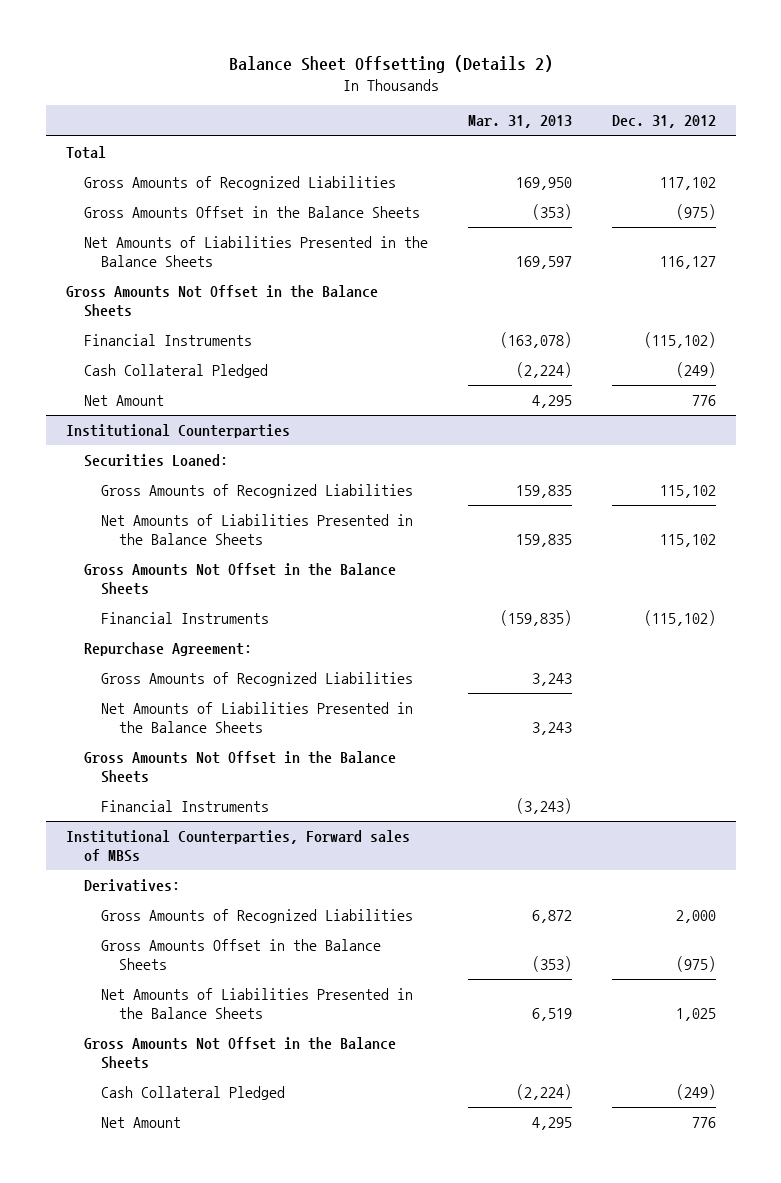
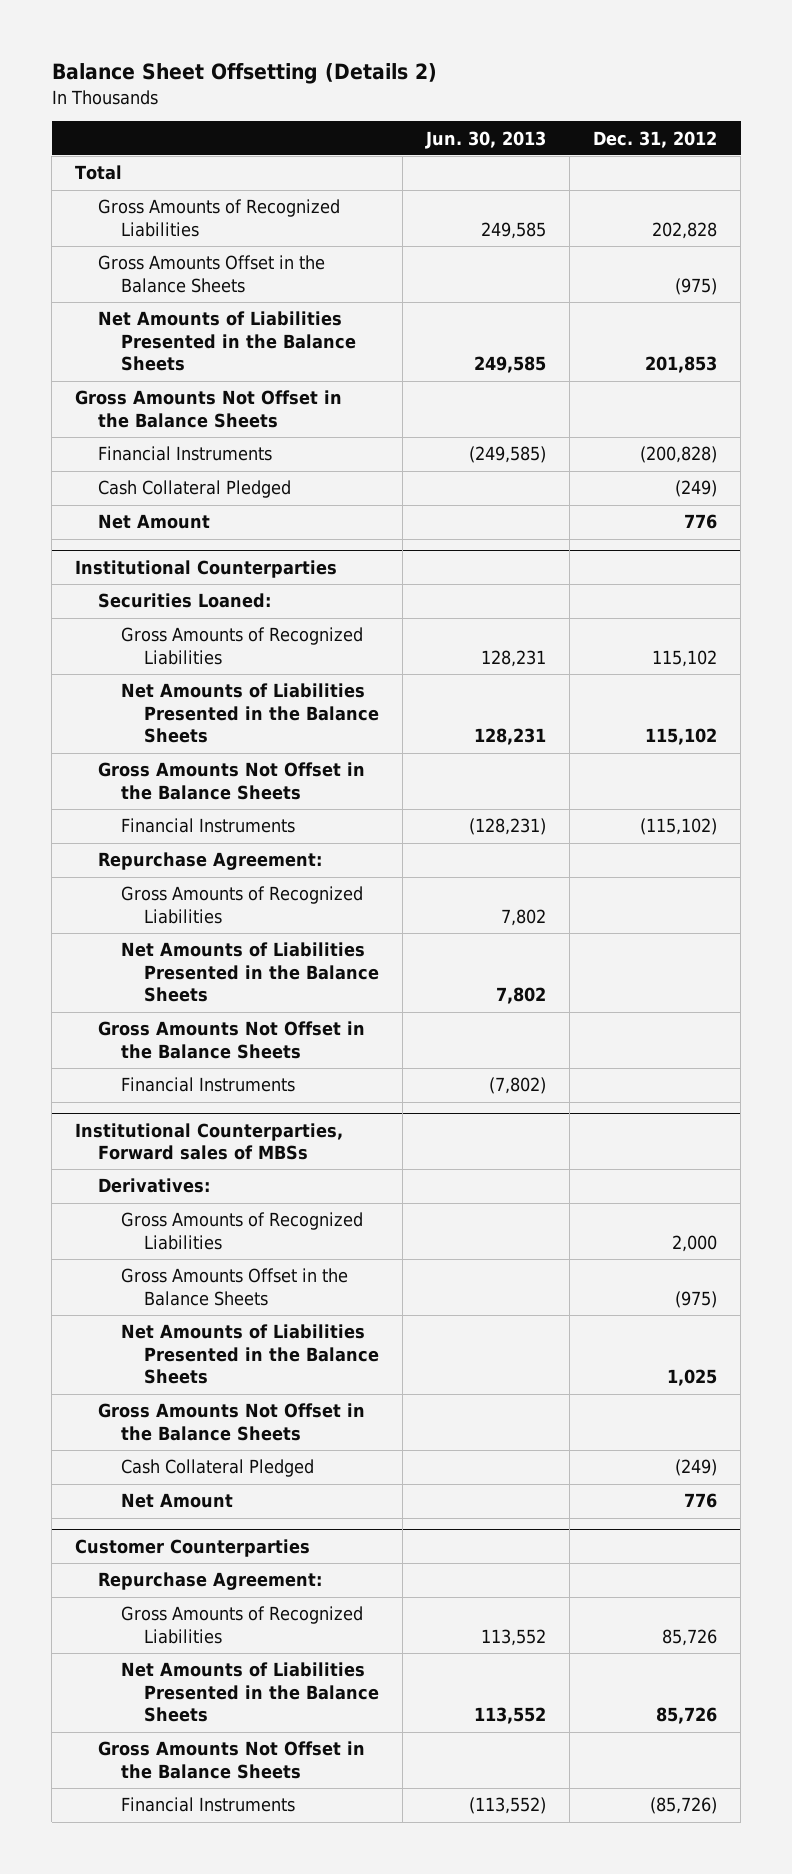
[467,115,572,129] Mar. 31, 2013 -> none
none -> [424,130,546,149] Jun. 30, 2013
[659,176,716,190] 117,102 -> [651,221,717,239] 202,828
[659,256,716,270] 116,127 -> [644,356,717,374] 201,853
[643,331,716,348] (115,102) -> [639,446,717,464] (200,828)
none -> [75,1538,311,1557] Customer Counterparties
none -> [98,1572,323,1591] Repurchase Agreement:
none -> [120,1606,363,1644] Gross Amounts of Recognized Liabilities
none -> [120,1662,379,1723] Net Amounts of Liabilities Presented in the Balance Sheets
none -> [98,1741,366,1779] Gross Amounts Not Offset in the Balance Sheets
none -> [120,1797,295,1813] Financial Instruments

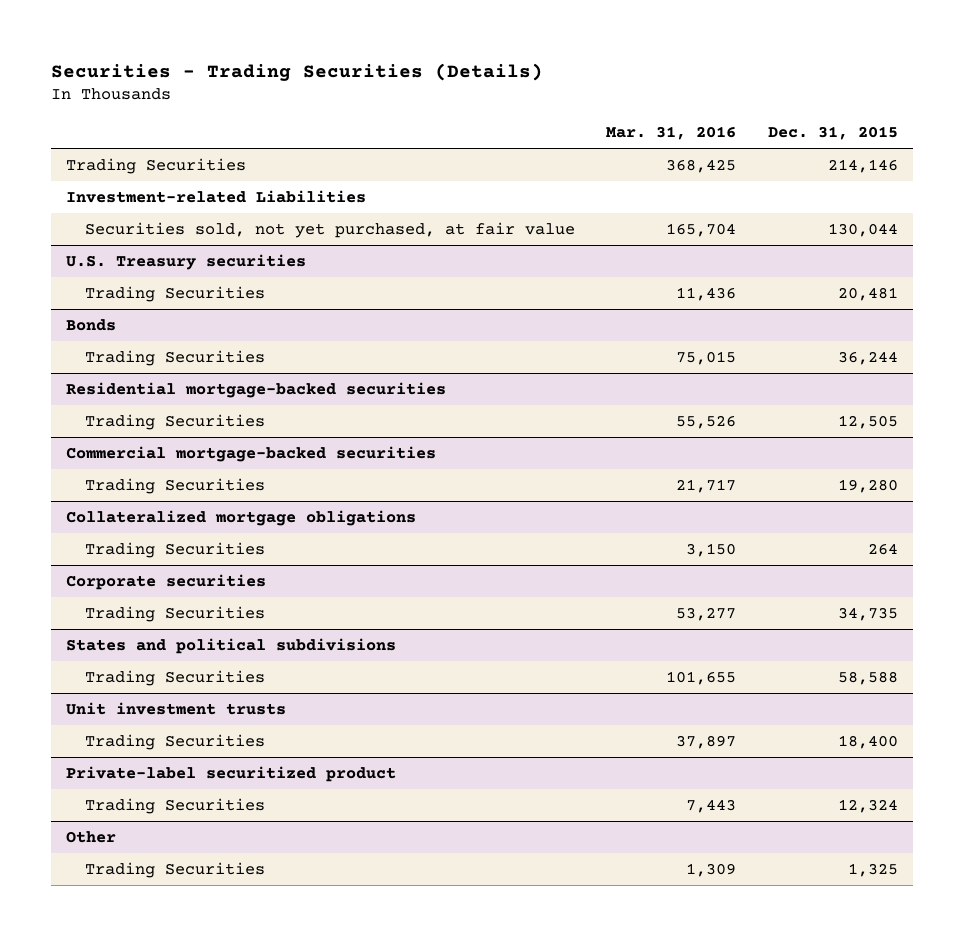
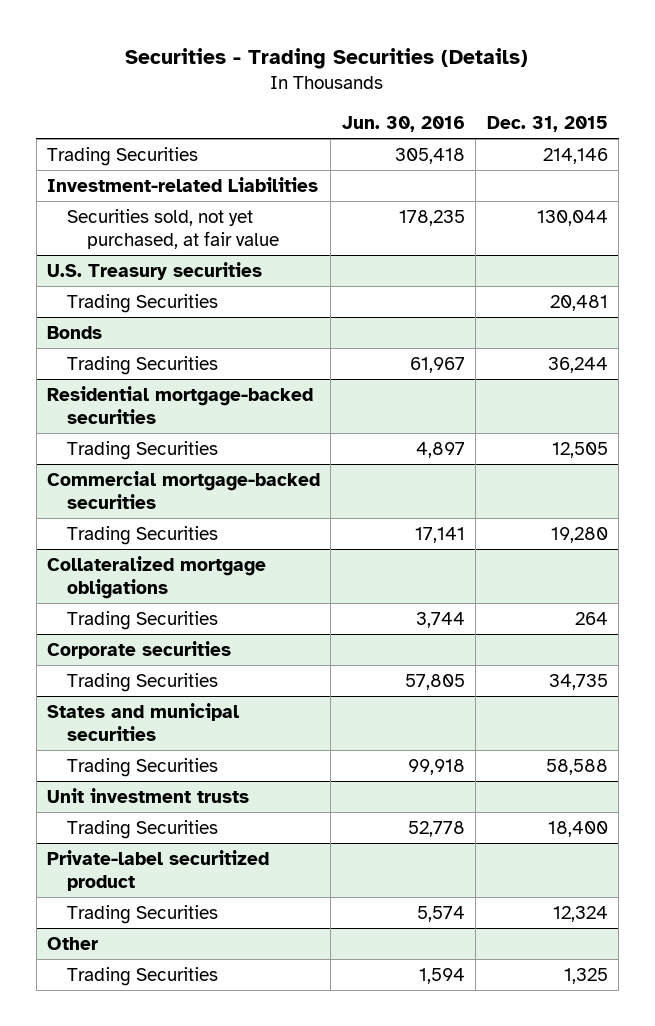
[606,125,737,140] Mar. 31, 2016 -> none
none -> [341,115,465,132] Jun. 30, 2016
[66,637,397,654] States and political subdivisions -> [46,702,239,742] States and municipal securities

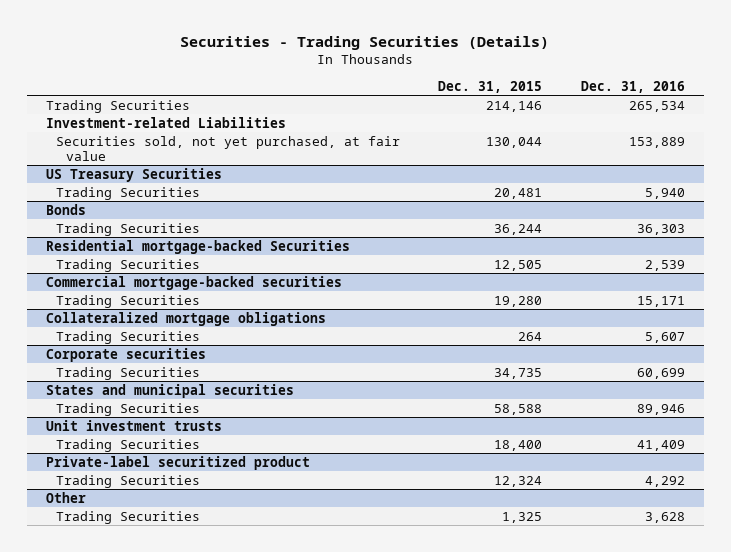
[341,115,465,132] Jun. 30, 2016 -> none
none -> [580,80,685,93] Dec. 31, 2016
[46,261,262,280] U.S. Treasury securities -> [45,167,222,182] US Treasury Securities
[46,385,313,425] Residential mortgage-backed securities -> [45,239,350,254] Residential mortgage-backed Securities

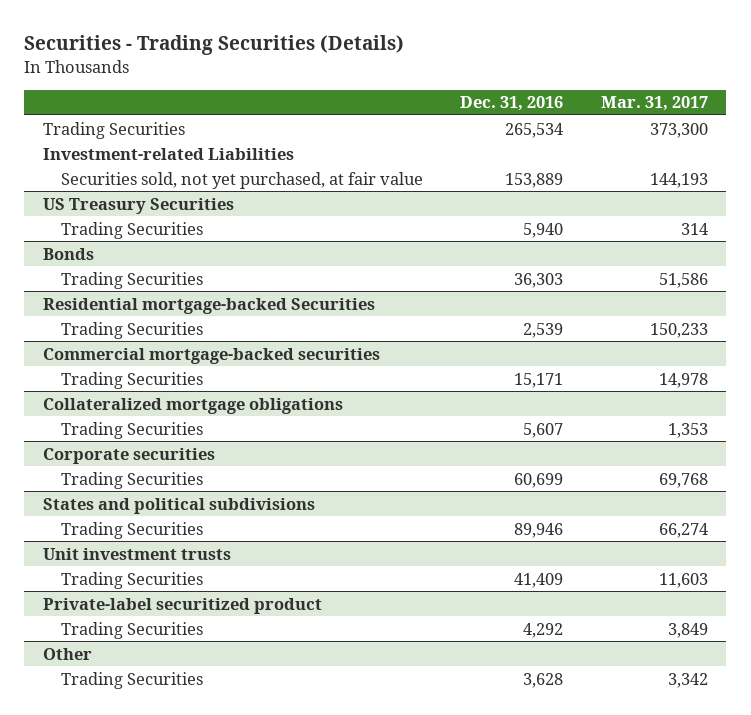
[438,80,543,93] Dec. 31, 2015 -> none
none -> [600,96,708,112] Mar. 31, 2017
[45,383,294,398] States and municipal securities -> [42,497,315,514] States and political subdivisions

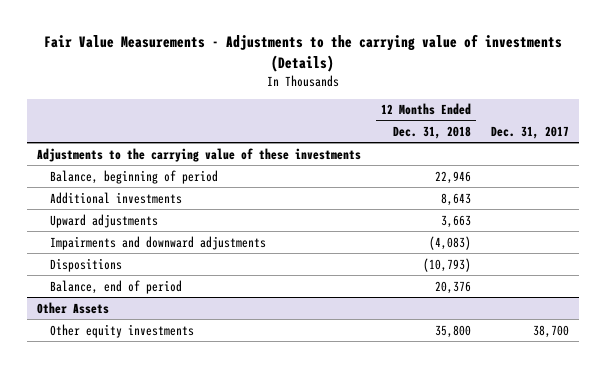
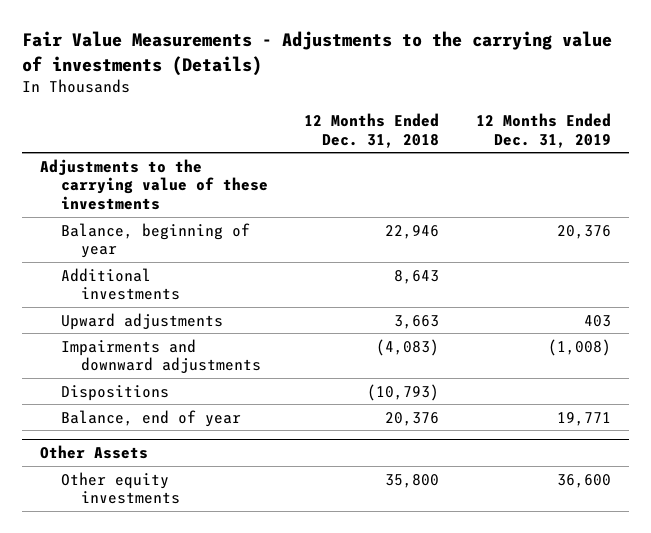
[490,125,569,139] Dec. 31, 2017 -> none
none -> [475,113,611,148] 12 Months Ended Dec. 31, 2019
[50,169,219,184] Balance, beginning of period -> [60,222,250,259] Balance, beginning of year
[50,279,183,294] Balance, end of period -> [60,409,241,427] Balance, end of year

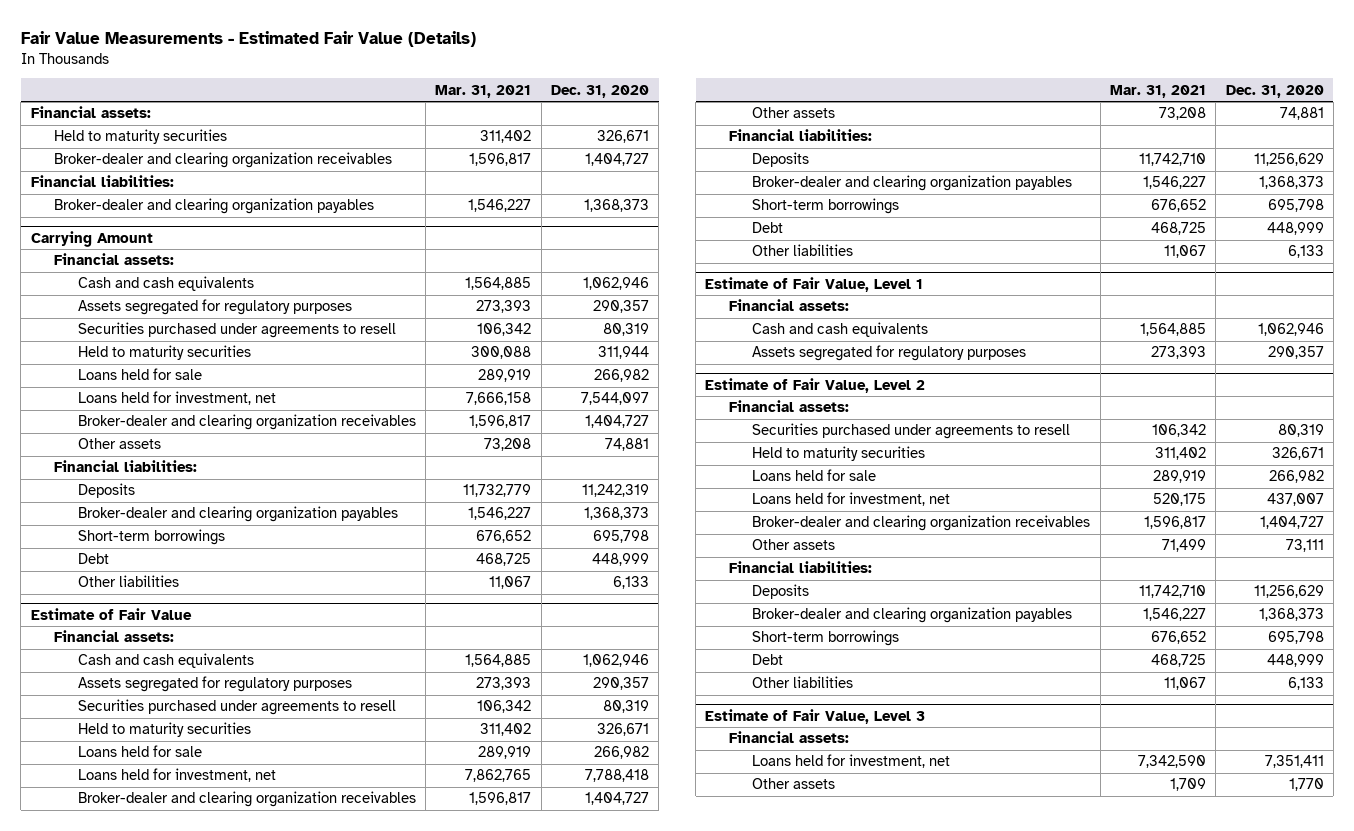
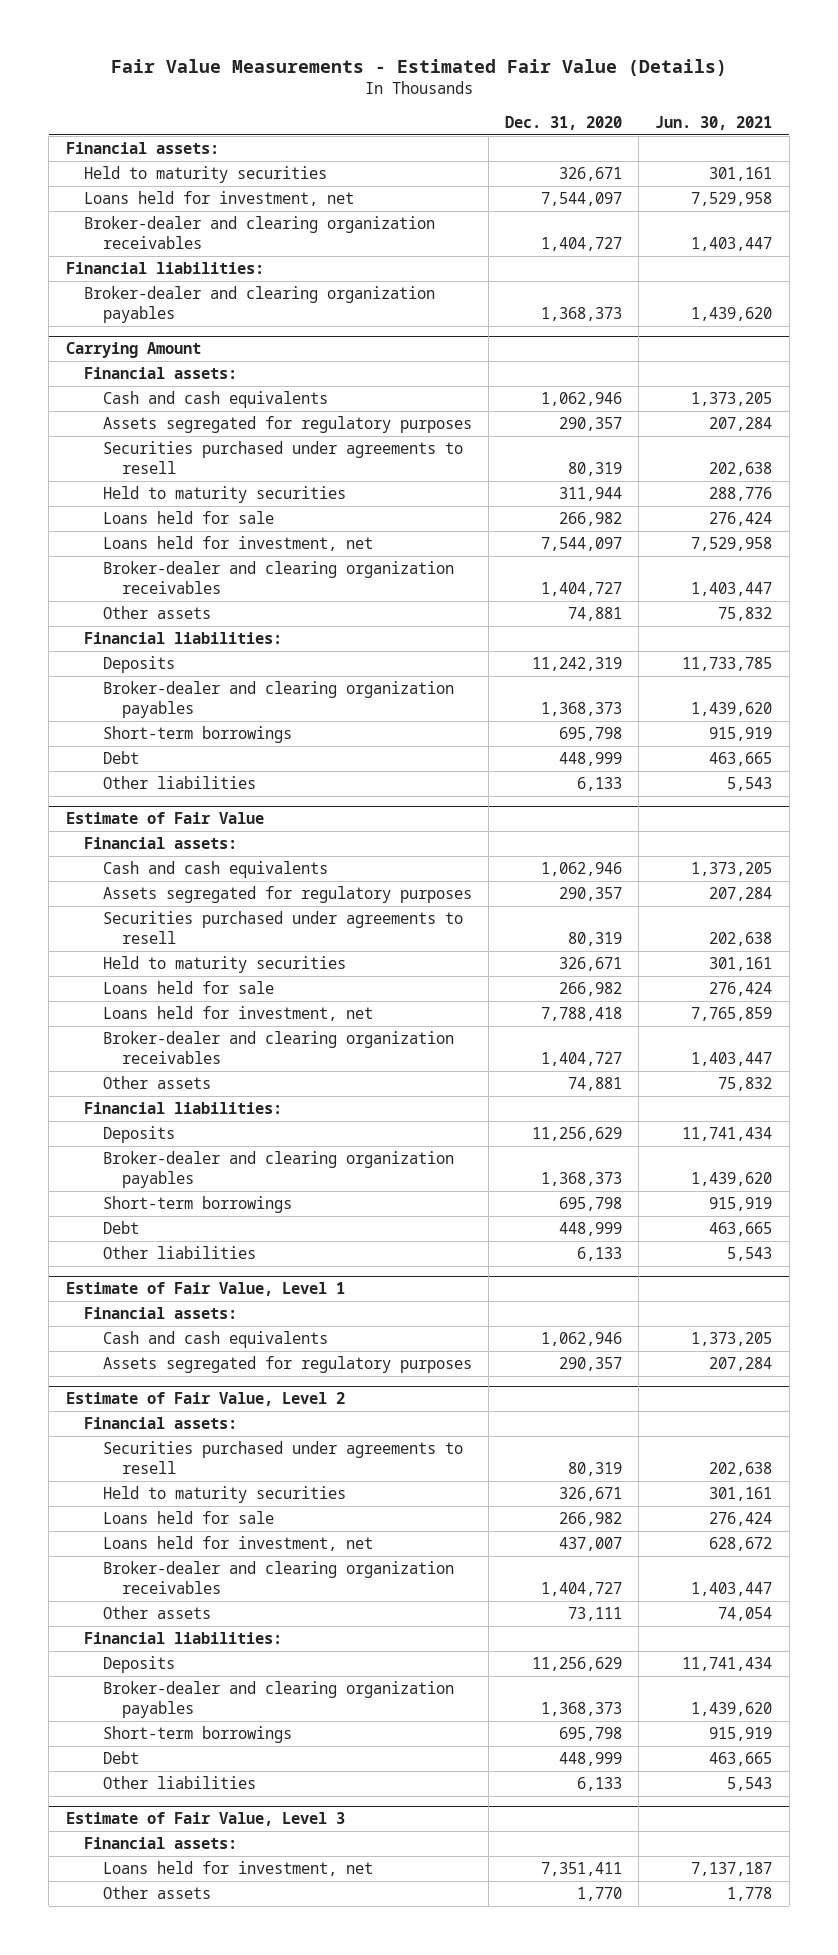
[435,84,532,98] Mar. 31, 2021 -> none
none -> [655,115,773,130] Jun. 30, 2021
none -> [84,190,355,206] Loans held for investment, net

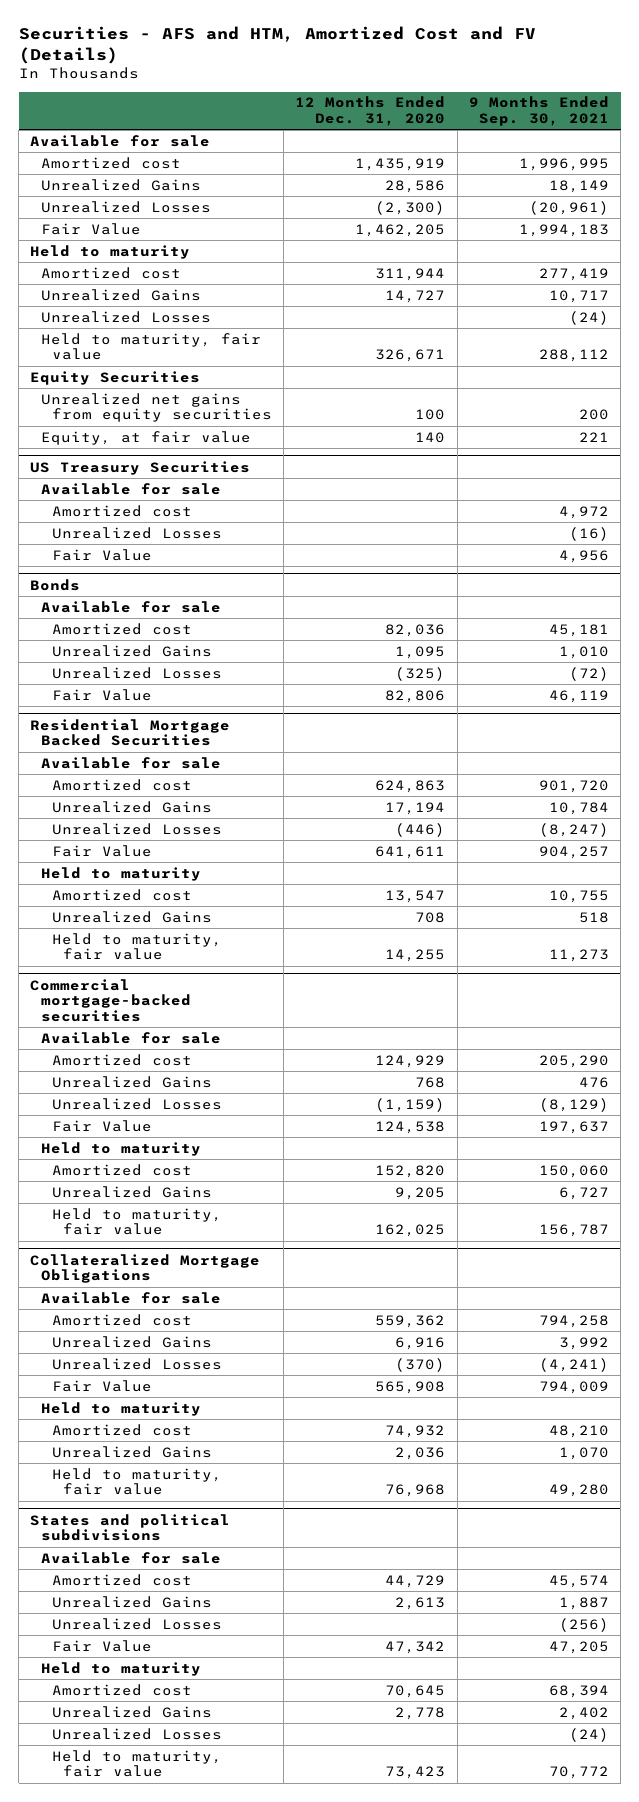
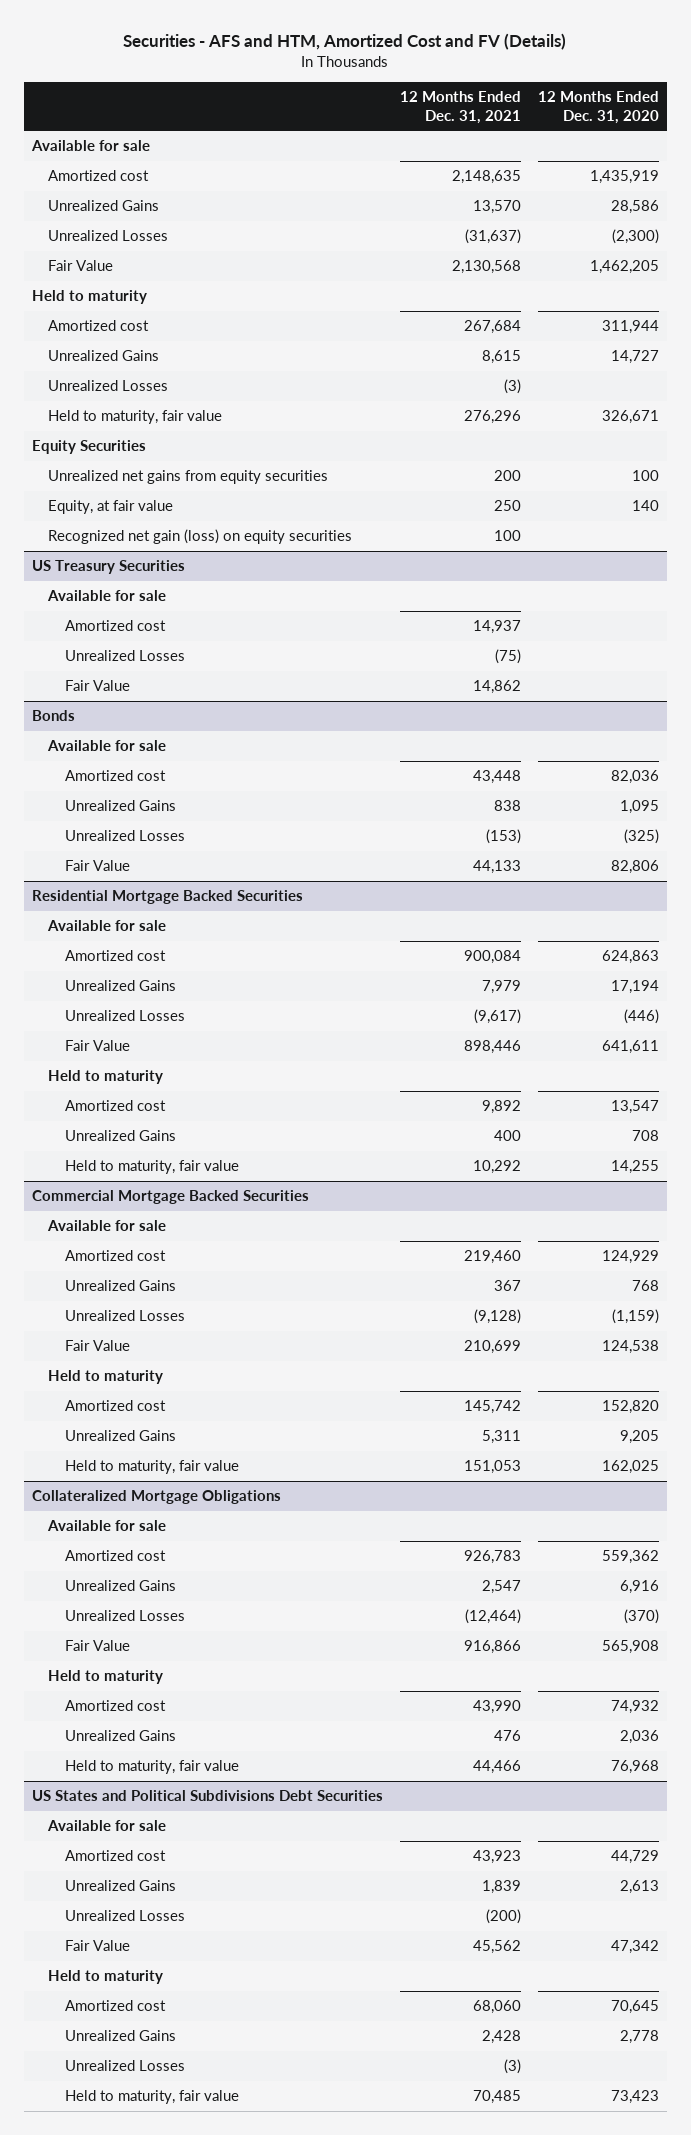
[468,96,609,126] 9 Months Ended Sep. 30, 2021 -> none
none -> [399,91,521,124] 12 Months Ended Dec. 31, 2021
none -> [48,529,353,545] Recognized net gain (loss) on equity securities
[30,978,192,1022] Commercial mortgage-backed securities -> [32,1190,310,1205] Commercial Mortgage Backed Securities
[30,1513,231,1542] States and political subdivisions -> [32,1790,384,1802] US States and Political Subdivisions Debt Securities

